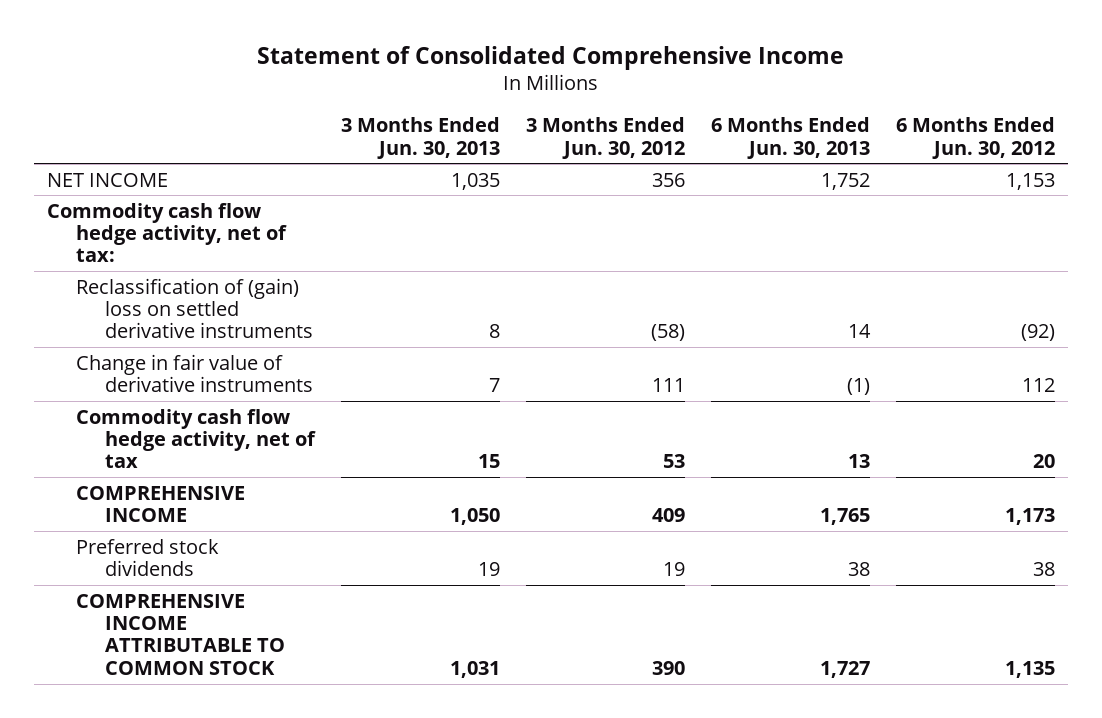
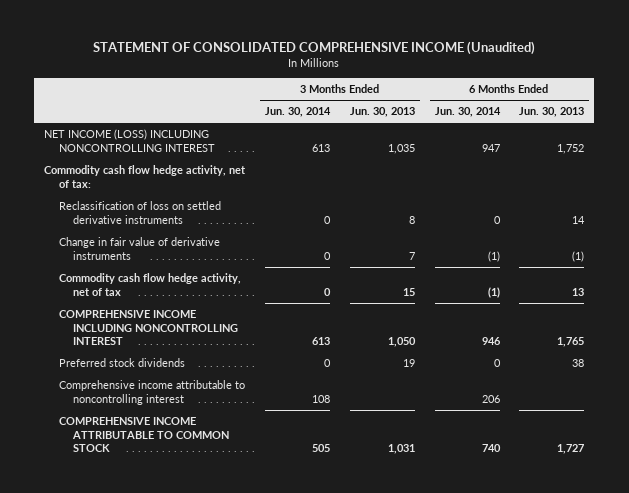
[257,46,845,71] Statement of Consolidated Comprehensive Income -> [93,40,536,55] STATEMENT OF CONSOLIDATED COMPREHENSIVE INCOME (Unaudited)
[525,117,685,159] 3 Months Ended Jun. 30, 2012 -> none
[896,117,1056,159] 6 Months Ended Jun. 30, 2012 -> none
none -> [265,107,332,118] Jun. 30, 2014
none -> [434,107,501,118] Jun. 30, 2014
[46,172,168,187] NET INCOME -> [44,129,215,152] NET INCOME (LOSS) INCLUDING NONCONTROLLING INTEREST
[75,277,313,339] Reclassification of (gain) loss on settled derivative instruments -> [58,201,221,224] Reclassification of loss on settled derivative instruments
[75,485,245,522] COMPREHENSIVE INCOME -> [58,310,239,346] COMPREHENSIVE INCOME INCLUDING NONCONTROLLING INTEREST
none -> [58,380,245,405] Comprehensive income attributable to noncontrolling interest

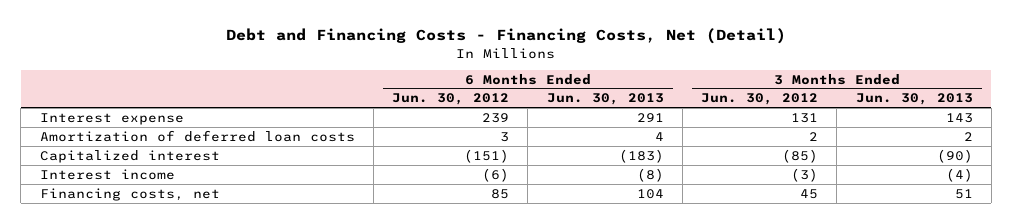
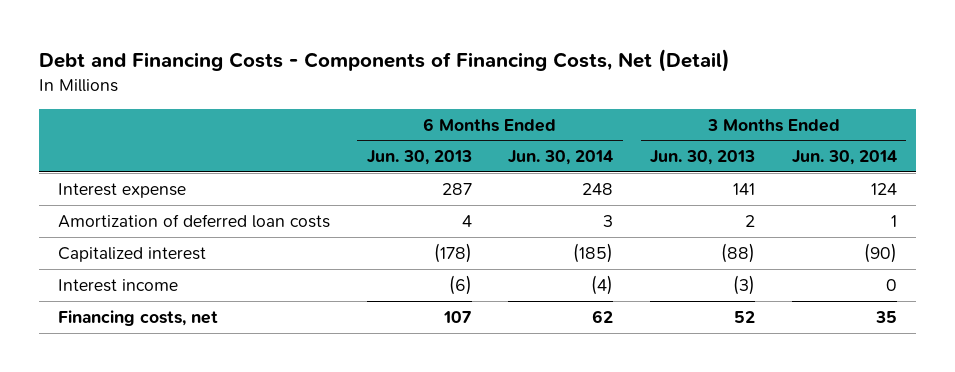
[226,28,787,45] Debt and Financing Costs - Financing Costs, Net (Detail) -> [39,48,731,72] Debt and Financing Costs - Components of Financing Costs, Net (Detail)
[392,93,510,106] Jun. 30, 2012 -> none
[701,93,819,106] Jun. 30, 2012 -> none
none -> [508,150,614,166] Jun. 30, 2014
none -> [792,150,898,166] Jun. 30, 2014
[636,112,664,122] 291 -> [441,182,472,195] 287
[945,112,973,123] 143 -> [733,182,756,195] 141
[618,148,664,163] (183) -> [433,242,472,263] (178)
[936,148,973,163] (90) -> [721,242,756,263] (88)
[636,167,664,182] (8) -> [448,274,472,295] (6)
[945,167,973,182] (4) -> [733,274,756,295] (3)
[636,188,664,199] 104 -> [442,310,472,323] 107
[954,188,973,199] 51 -> [734,310,756,323] 52

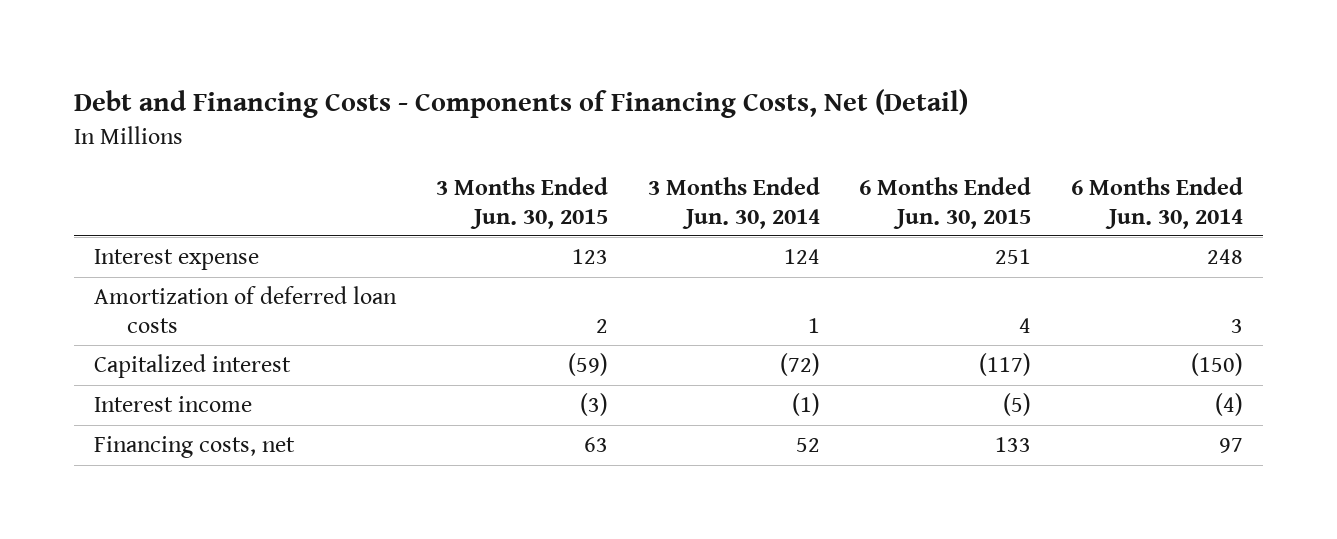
[366,150,472,166] Jun. 30, 2013 -> none
[650,150,756,166] Jun. 30, 2013 -> none
none -> [435,177,608,229] 3 Months Ended Jun. 30, 2015
none -> [859,177,1032,229] 6 Months Ended Jun. 30, 2015
[573,242,614,263] (185) -> [1191,353,1244,377] (150)
[864,242,898,263] (90) -> [779,353,820,377] (72)
[886,278,898,291] 0 -> [791,393,820,417] (1)
[592,309,614,323] 62 -> [1219,438,1244,454] 97
[875,310,898,323] 35 -> [795,438,820,453] 52

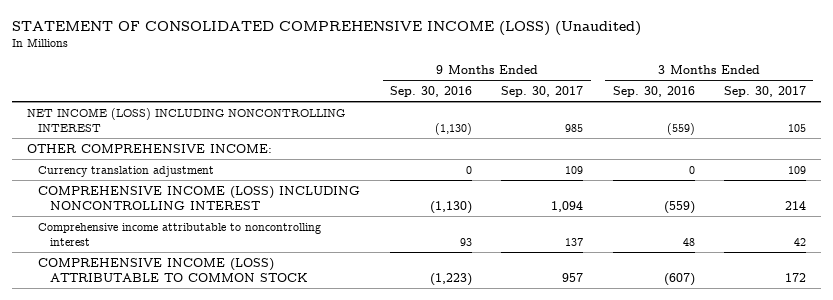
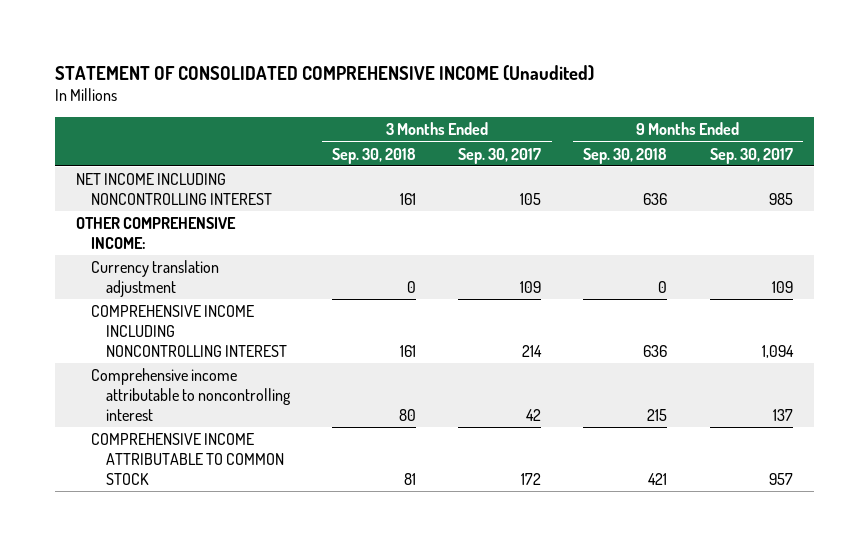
[12,20,642,36] STATEMENT OF CONSOLIDATED COMPREHENSIVE INCOME (LOSS) (Unaudited) -> [54,64,594,81] STATEMENT OF CONSOLIDATED COMPREHENSIVE INCOME (Unaudited)
[389,85,472,97] Sep. 30, 2016 -> none
[612,85,695,97] Sep. 30, 2016 -> none
none -> [332,147,417,164] Sep. 30, 2018
none -> [583,147,668,164] Sep. 30, 2018
[26,107,345,133] NET INCOME (LOSS) INCLUDING NONCONTROLLING INTEREST -> [75,172,272,205] NET INCOME INCLUDING NONCONTROLLING INTEREST
[38,185,361,211] COMPREHENSIVE INCOME (LOSS) INCLUDING NONCONTROLLING INTEREST -> [90,304,288,357] COMPREHENSIVE INCOME INCLUDING NONCONTROLLING INTEREST
[38,257,309,283] COMPREHENSIVE INCOME (LOSS) ATTRIBUTABLE TO COMMON STOCK -> [90,432,285,485] COMPREHENSIVE INCOME ATTRIBUTABLE TO COMMON STOCK

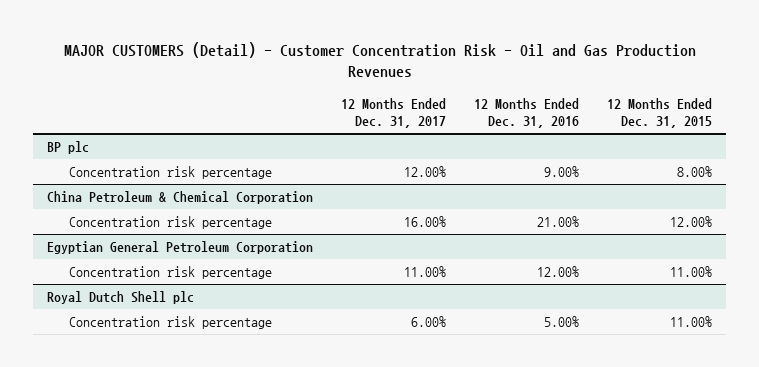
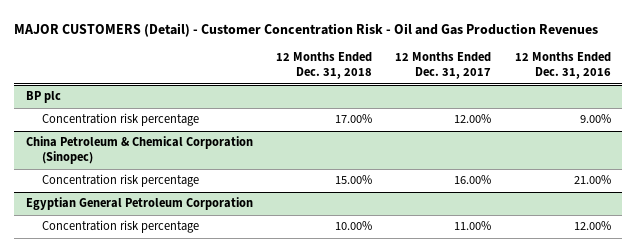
[607,97,713,129] 12 Months Ended Dec. 31, 2015 -> none
none -> [276,52,373,80] 12 Months Ended Dec. 31, 2018
[46,191,313,205] China Petroleum & Chemical Corporation -> [26,136,254,165] China Petroleum & Chemical Corporation (Sinopec)
[46,291,194,305] Royal Dutch Shell plc -> none
[68,316,272,330] Concentration risk percentage -> none

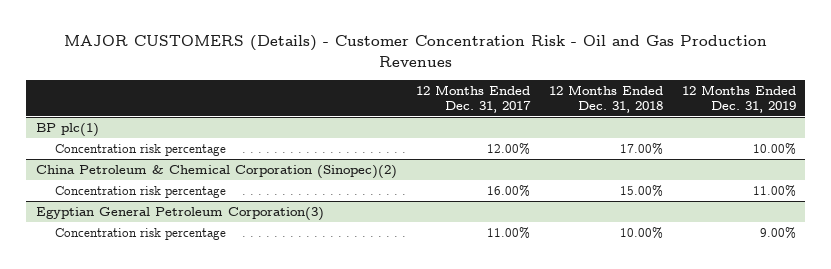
[14,22,599,37] MAJOR CUSTOMERS (Detail) - Customer Concentration Risk - Oil and Gas Production Revenues -> [63,35,767,67] MAJOR CUSTOMERS (Details) - Customer Concentration Risk - Oil and Gas Production Revenues
[514,52,611,80] 12 Months Ended Dec. 31, 2016 -> none
none -> [681,84,796,113] 12 Months Ended Dec. 31, 2019
[26,91,62,104] BP plc -> [35,123,99,138] BP plc(1)
[26,136,254,165] China Petroleum & Chemical Corporation (Sinopec) -> [35,165,397,180] China Petroleum & Chemical Corporation (Sinopec)(2)
[26,197,254,211] Egyptian General Petroleum Corporation -> [35,207,324,222] Egyptian General Petroleum Corporation(3)

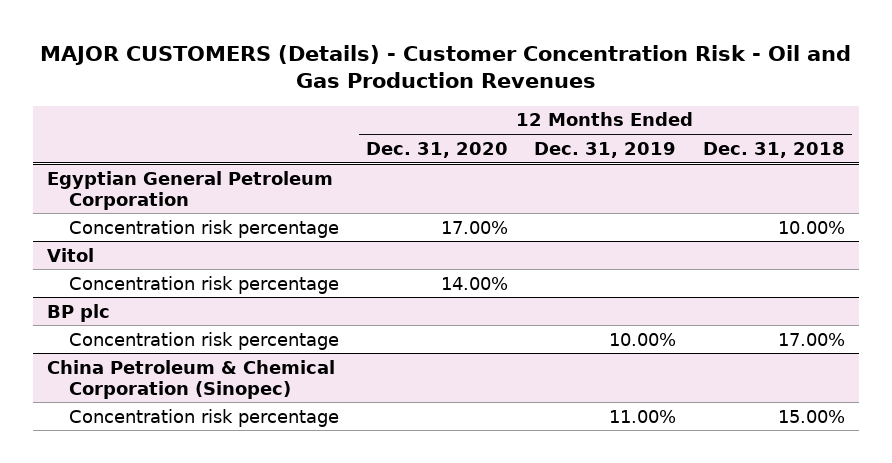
[415,84,531,113] 12 Months Ended Dec. 31, 2017 -> none
none -> [365,141,508,158] Dec. 31, 2020
[35,123,99,138] BP plc(1) -> [46,170,333,210] Egyptian General Petroleum Corporation
none -> [68,219,339,238] Concentration risk percentage
none -> [46,247,94,262] Vitol
none -> [68,275,339,294] Concentration risk percentage
none -> [46,303,110,322] BP plc
[35,165,397,180] China Petroleum & Chemical Corporation (Sinopec)(2) -> [46,359,335,399] China Petroleum & Chemical Corporation (Sinopec)
[35,207,324,222] Egyptian General Petroleum Corporation(3) -> none
[54,228,226,241] Concentration risk percentage -> none

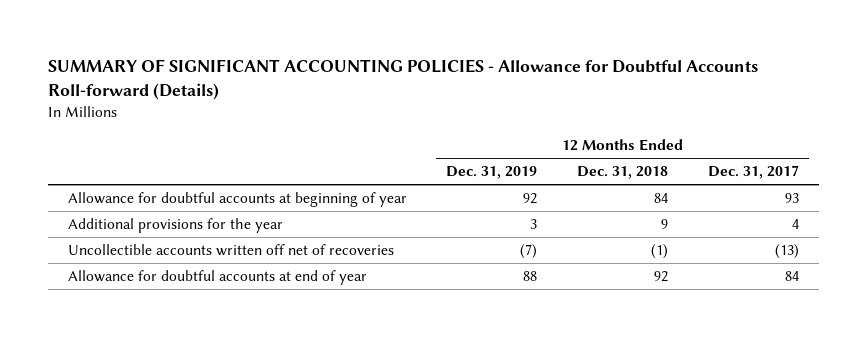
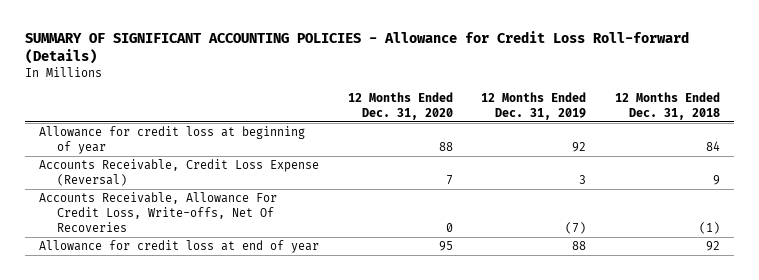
[47,58,758,100] SUMMARY OF SIGNIFICANT ACCOUNTING POLICIES - Allowance for Doubtful Accounts Roll-forward (Details) -> [24,30,689,65] SUMMARY OF SIGNIFICANT ACCOUNTING POLICIES - Allowance for Credit Loss Roll-forward (Details)
[707,165,799,180] Dec. 31, 2017 -> none
none -> [347,91,453,120] 12 Months Ended Dec. 31, 2020
[67,244,394,257] Uncollectible accounts written off net of recoveries -> none
[67,192,407,208] Allowance for doubtful accounts at beginning of year -> [39,126,306,154] Allowance for credit loss at beginning of year
[67,218,283,234] Additional provisions for the year -> [39,159,320,186] Accounts Receivable, Credit Loss Expense (Reversal)
none -> [39,192,278,232] Accounts Receivable, Allowance For Credit Loss, Write-offs, Net Of Recoveries
[67,270,367,286] Allowance for doubtful accounts at end of year -> [39,240,320,254] Allowance for credit loss at end of year

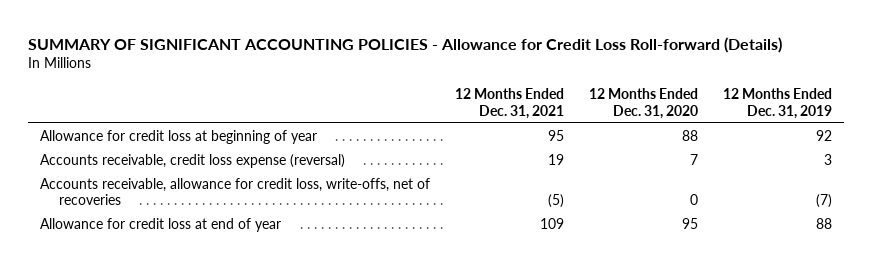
[614,91,720,120] 12 Months Ended Dec. 31, 2018 -> none
none -> [455,88,565,119] 12 Months Ended Dec. 31, 2021
[39,159,320,186] Accounts Receivable, Credit Loss Expense (Reversal) -> [40,153,346,168] Accounts receivable, credit loss expense (reversal)
[39,192,278,232] Accounts Receivable, Allowance For Credit Loss, Write-offs, Net Of Recoveries -> [40,177,431,206] Accounts receivable, allowance for credit loss, write-offs, net of recoveries

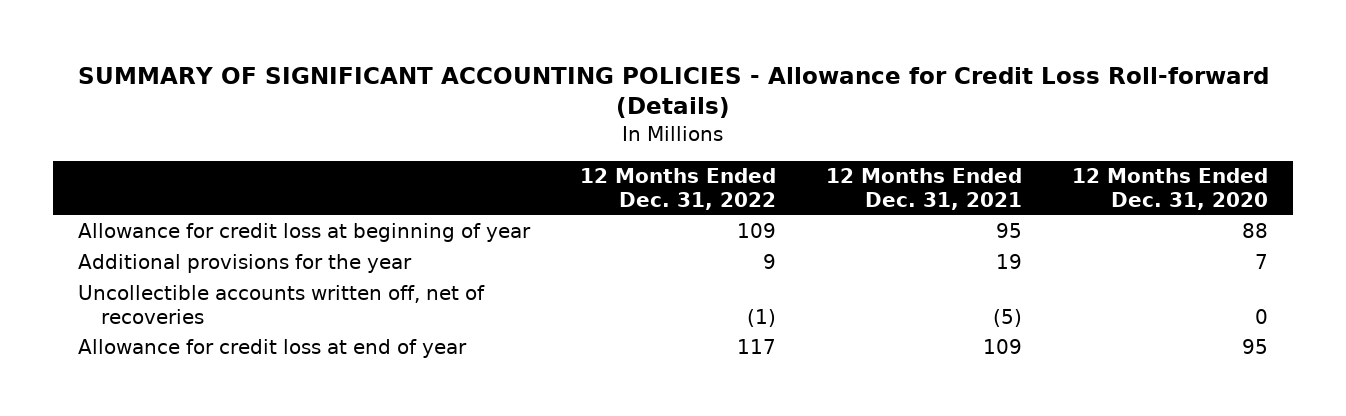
[722,88,832,119] 12 Months Ended Dec. 31, 2019 -> none
none -> [579,168,776,210] 12 Months Ended Dec. 31, 2022
[40,153,346,168] Accounts receivable, credit loss expense (reversal) -> [77,254,412,274] Additional provisions for the year
[40,177,431,206] Accounts receivable, allowance for credit loss, write-offs, net of recoveries -> [77,285,485,324] Uncollectible accounts written off, net of recoveries

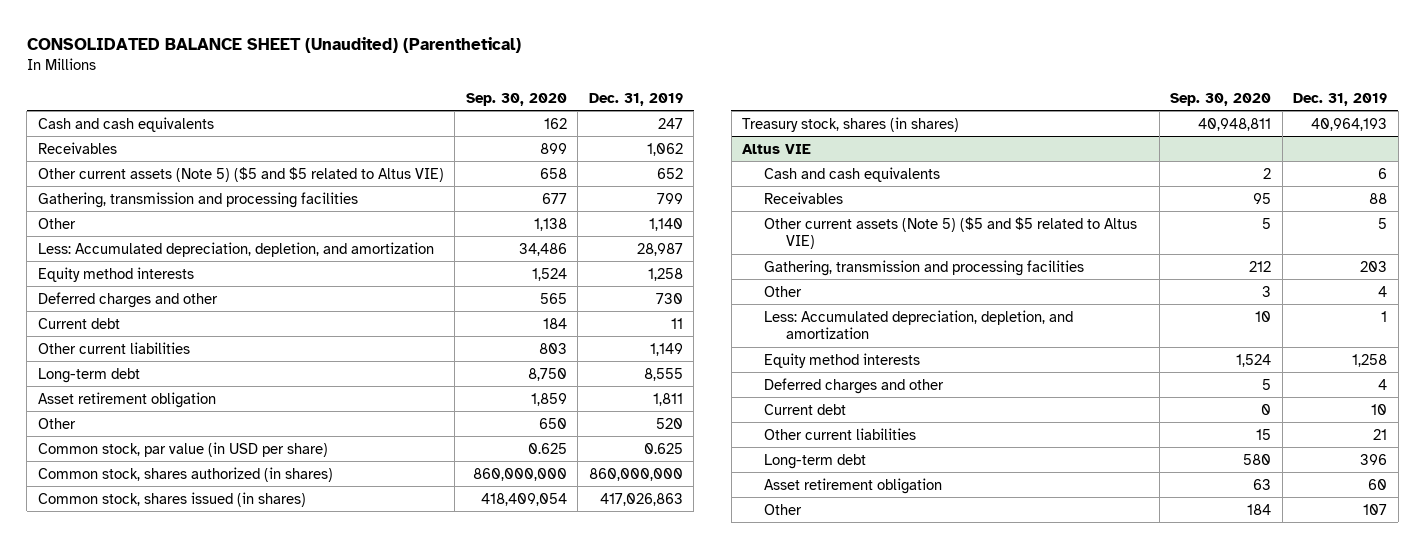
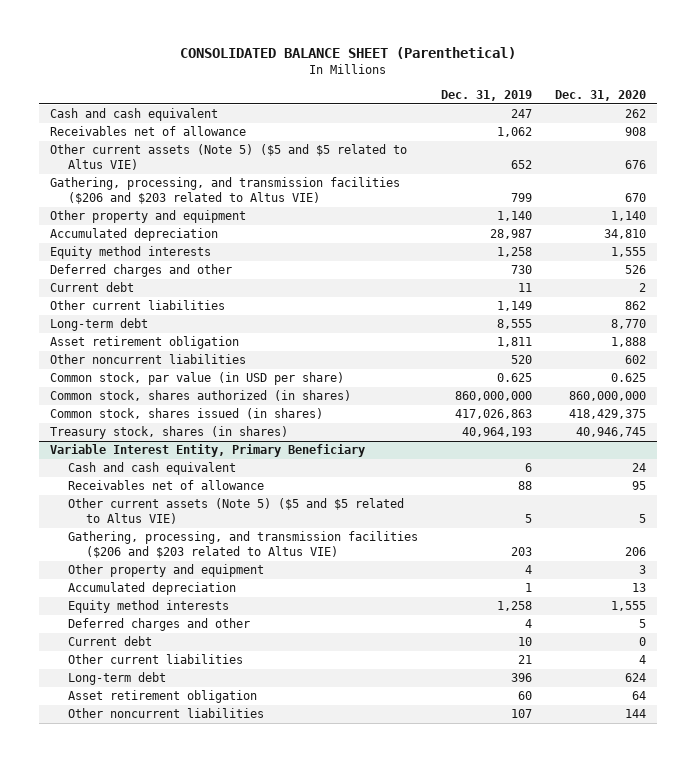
[26,36,521,53] CONSOLIDATED BALANCE SHEET (Unaudited) (Parenthetical) -> [180,46,517,59] CONSOLIDATED BALANCE SHEET (Parenthetical)
[465,92,567,106] Sep. 30, 2020 -> none
none -> [554,90,646,102] Dec. 31, 2020
[37,116,214,132] Cash and cash equivalents -> [50,108,219,122] Cash and cash equivalent
[37,141,117,154] Receivables -> [50,126,247,137] Receivables net of allowance
[37,191,358,208] Gathering, transmission and processing facilities -> [50,177,401,205] Gathering, processing, and transmission facilities ($206 and $203 related to Altus VIE)
[37,217,76,229] Other -> [50,210,247,224] Other property and equipment
[37,241,434,257] Less: Accumulated depreciation, depletion, and amortization -> [50,228,219,242] Accumulated depreciation
[37,417,76,429] Other -> [50,354,247,365] Other noncurrent liabilities
[742,143,812,154] Altus VIE -> [50,444,366,458] Variable Interest Entity, Primary Beneficiary
[763,166,940,182] Cash and cash equivalents -> [68,462,237,476] Cash and cash equivalent
[763,191,843,204] Receivables -> [68,480,265,491] Receivables net of allowance
[763,259,1084,276] Gathering, transmission and processing facilities -> none
[763,309,1073,340] Less: Accumulated depreciation, depletion, and amortization -> none
none -> [68,531,419,559] Gathering, processing, and transmission facilities ($206 and $203 related to Altus VIE)
[763,285,802,297] Other -> [68,564,265,578] Other property and equipment
none -> [68,582,237,596] Accumulated depreciation
[763,503,802,515] Other -> [68,708,265,719] Other noncurrent liabilities

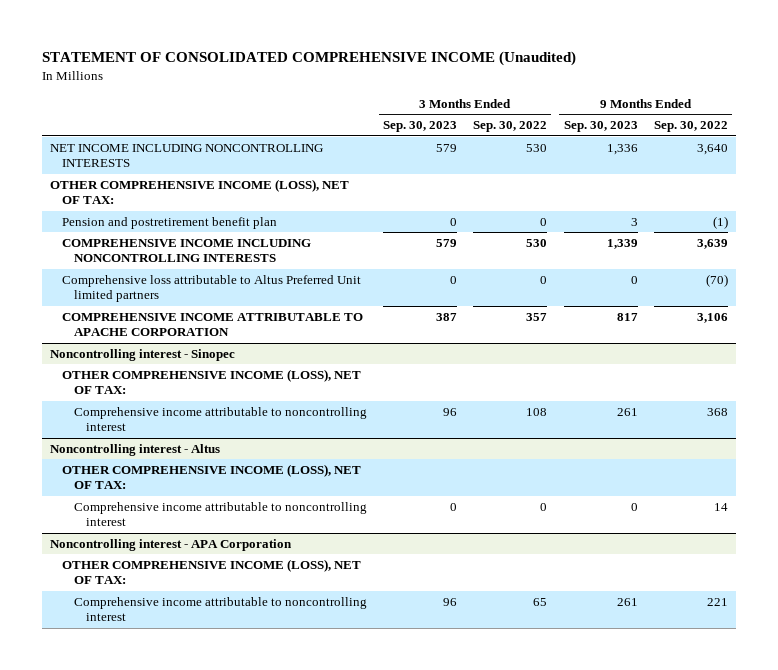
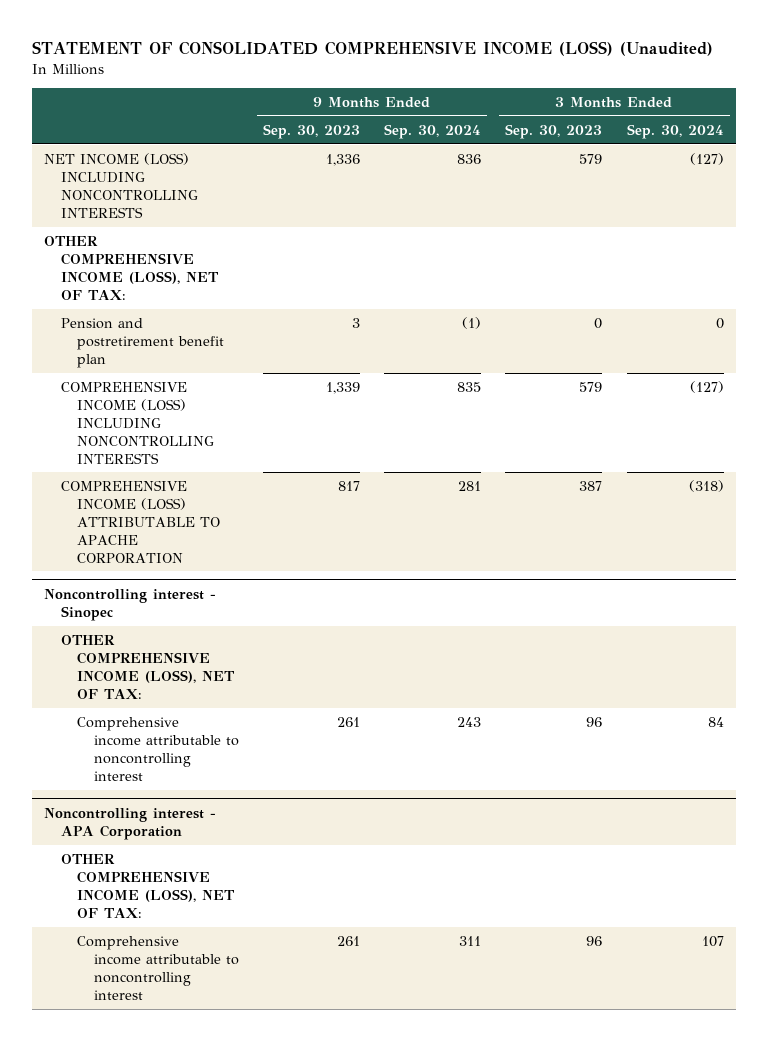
[41,51,576,67] STATEMENT OF CONSOLIDATED COMPREHENSIVE INCOME (Unaudited) -> [31,41,713,57] STATEMENT OF CONSOLIDATED COMPREHENSIVE INCOME (LOSS) (Unaudited)
[473,121,548,133] Sep. 30, 2022 -> none
[653,121,728,133] Sep. 30, 2022 -> none
none -> [384,123,482,139] Sep. 30, 2024
none -> [626,123,724,139] Sep. 30, 2024
[49,143,323,168] NET INCOME INCLUDING NONCONTROLLING INTERESTS -> [43,152,198,218] NET INCOME (LOSS) INCLUDING NONCONTROLLING INTERESTS
[61,274,361,303] Comprehensive loss attributable to Altus Preferred Unit limited partners -> none
[61,238,311,263] COMPREHENSIVE INCOME INCLUDING NONCONTROLLING INTERESTS -> [60,380,215,464] COMPREHENSIVE INCOME (LOSS) INCLUDING NONCONTROLLING INTERESTS
[61,312,363,337] COMPREHENSIVE INCOME ATTRIBUTABLE TO APACHE CORPORATION -> [60,479,221,563] COMPREHENSIVE INCOME (LOSS) ATTRIBUTABLE TO APACHE CORPORATION
[49,443,220,456] Noncontrolling interest - Altus -> none
[61,463,361,490] OTHER COMPREHENSIVE INCOME (LOSS), NET OF TAX: -> none
[73,501,367,527] Comprehensive income attributable to noncontrolling interest -> none

